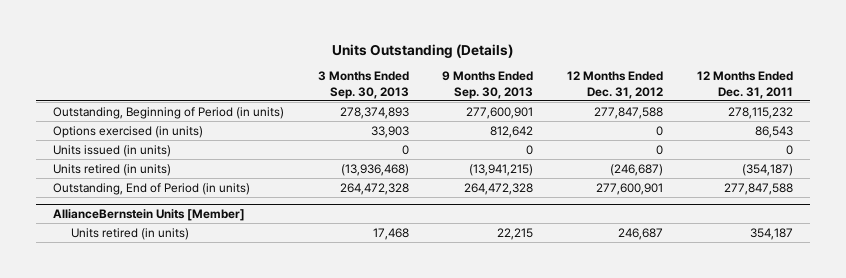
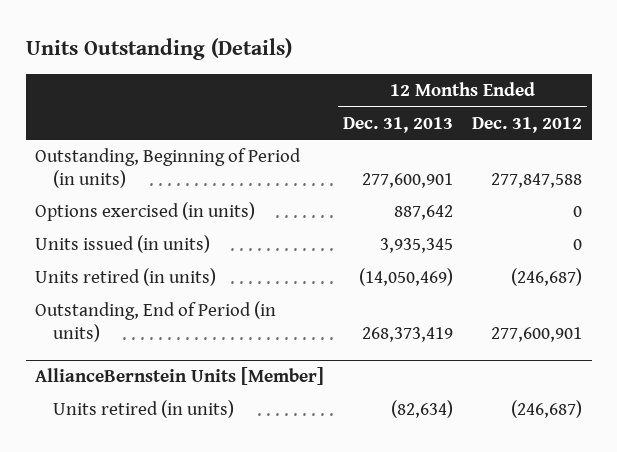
[317,71,409,99] 3 Months Ended Sep. 30, 2013 -> none
[442,71,534,99] 9 Months Ended Sep. 30, 2013 -> none
[697,71,794,99] 12 Months Ended Dec. 31, 2011 -> none
none -> [343,116,454,133] Dec. 31, 2013
[618,227,664,240] 246,687 -> [511,400,583,419] (246,687)

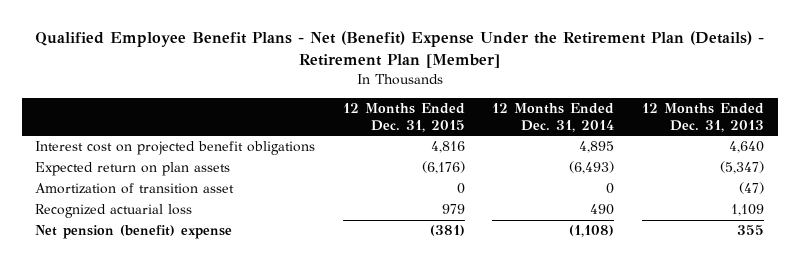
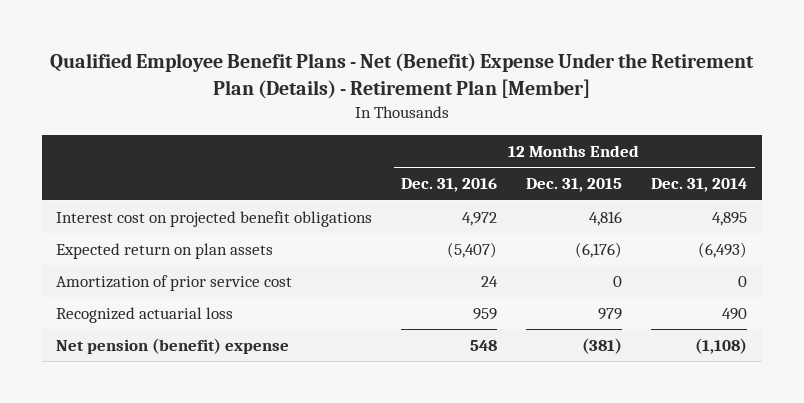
[641,103,764,132] 12 Months Ended Dec. 31, 2013 -> none
none -> [401,178,498,193] Dec. 31, 2016
[35,183,235,195] Amortization of transition asset -> none
none -> [56,274,293,291] Amortization of prior service cost

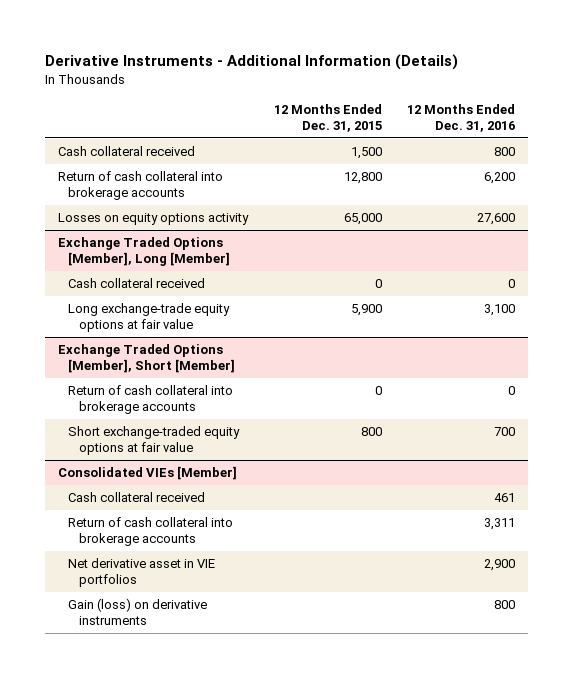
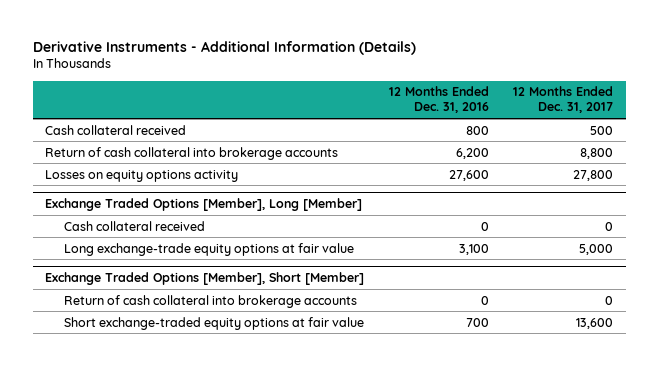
[273,103,382,132] 12 Months Ended Dec. 31, 2015 -> none
none -> [513,86,614,114] 12 Months Ended Dec. 31, 2017
[58,466,238,481] Consolidated VIEs [Member] -> none
[68,492,206,503] Cash collateral received -> none
[68,517,234,547] Return of cash collateral into brokerage accounts -> none
[68,558,216,588] Net derivative asset in VIE portfolios -> none
[68,598,208,626] Gain (loss) on derivative instruments -> none

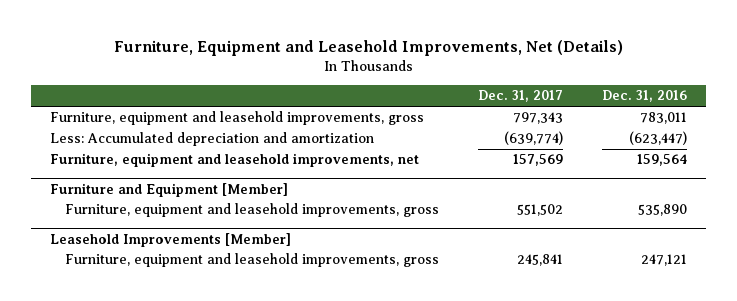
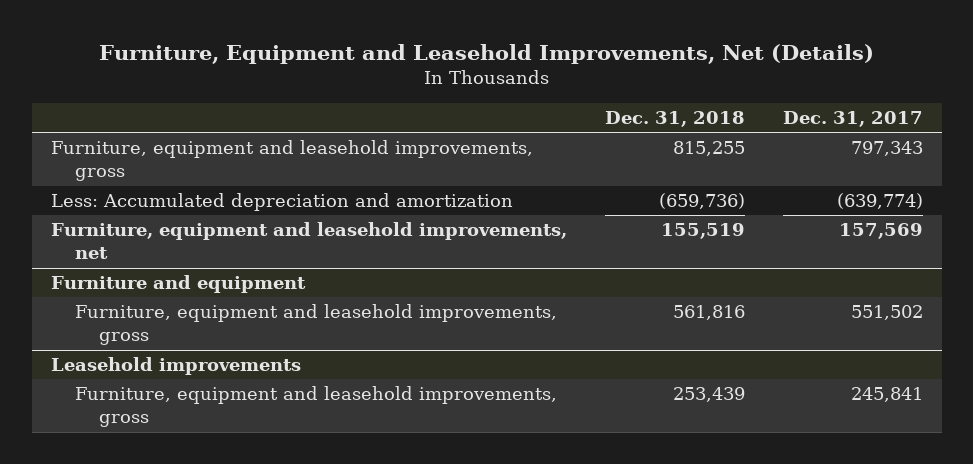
[601,90,687,103] Dec. 31, 2016 -> none
none -> [604,110,745,127] Dec. 31, 2018
[50,182,289,197] Furniture and Equipment [Member] -> [50,275,306,294] Furniture and equipment
[50,232,292,247] Leasehold Improvements [Member] -> [50,357,301,376] Leasehold improvements

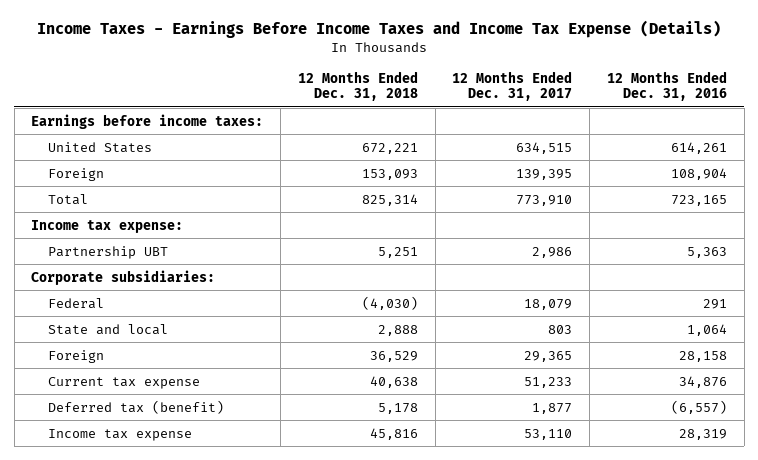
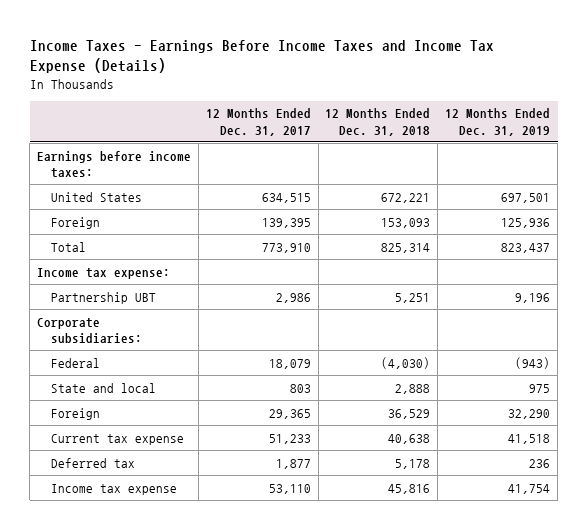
[606,70,727,102] 12 Months Ended Dec. 31, 2016 -> none
none -> [445,108,551,136] 12 Months Ended Dec. 31, 2019
[47,399,224,414] Deferred tax (benefit) -> [50,457,135,468] Deferred tax

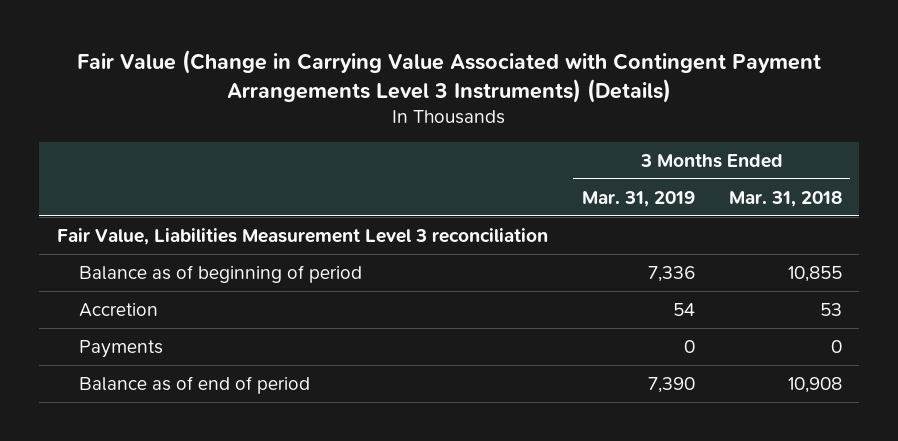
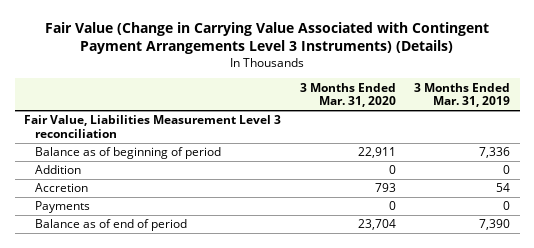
[728,190,842,207] Mar. 31, 2018 -> none
none -> [299,82,396,108] 3 Months Ended Mar. 31, 2020
none -> [35,165,82,175] Addition

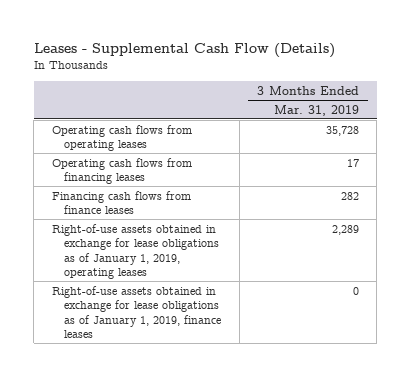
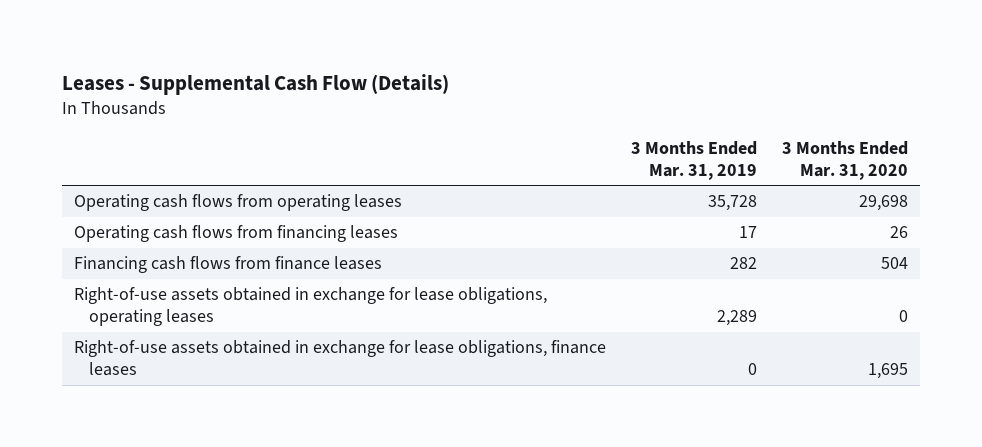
none -> [781,140,908,180] 3 Months Ended Mar. 31, 2020
[51,223,220,280] Right-of-use assets obtained in exchange for lease obligations as of January 1, 2019, operating leases -> [74,287,548,327] Right-of-use assets obtained in exchange for lease obligations, operating leases
[51,285,222,339] Right-of-use assets obtained in exchange for lease obligations as of January 1, 2019, finance leases -> [74,340,607,377] Right-of-use assets obtained in exchange for lease obligations, finance leases

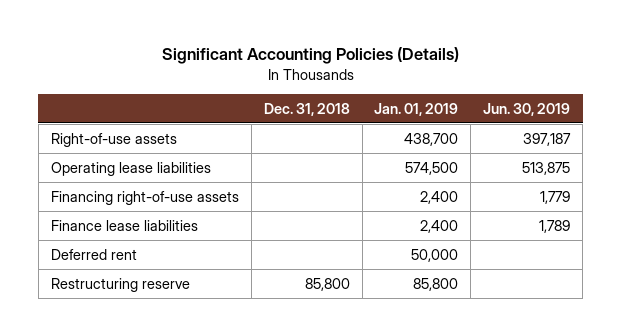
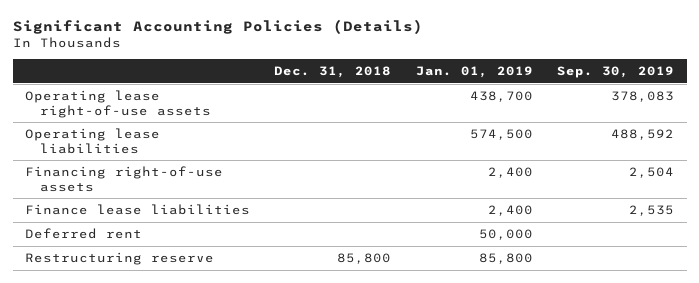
[483,102,571,116] Jun. 30, 2019 -> none
none -> [557,66,675,79] Sep. 30, 2019
[50,132,177,147] Right-of-use assets -> [24,89,212,118] Operating lease right-of-use assets

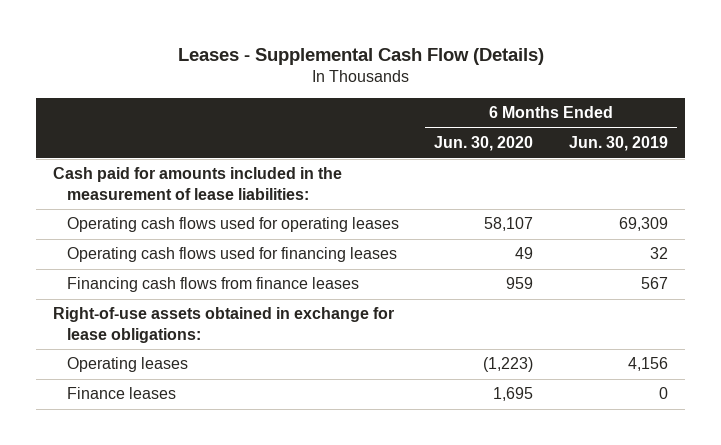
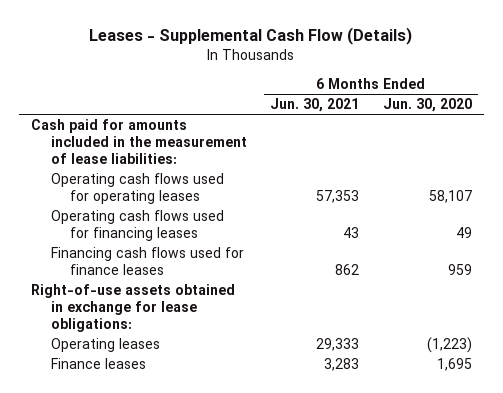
[568,136,668,152] Jun. 30, 2019 -> none
none -> [270,98,360,113] Jun. 30, 2021
[66,277,359,293] Financing cash flows from finance leases -> [50,247,244,275] Financing cash flows used for finance leases

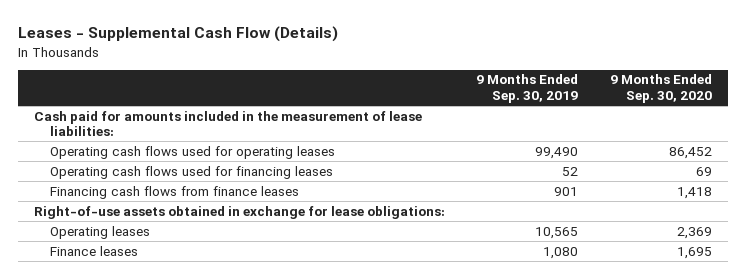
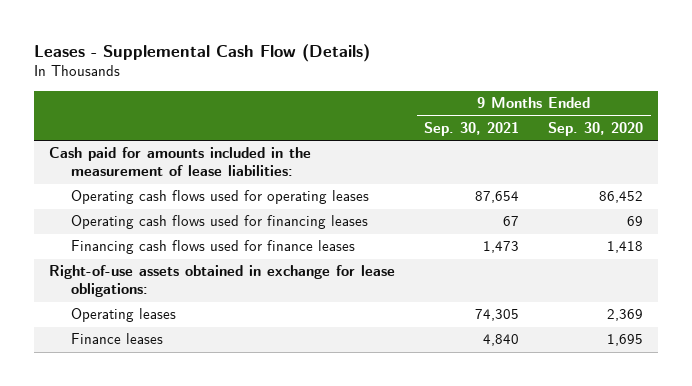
[476,74,579,103] 9 Months Ended Sep. 30, 2019 -> none
none -> [423,122,519,137] Sep. 30, 2021
[50,185,300,199] Financing cash flows from finance leases -> [71,240,356,255] Financing cash flows used for finance leases

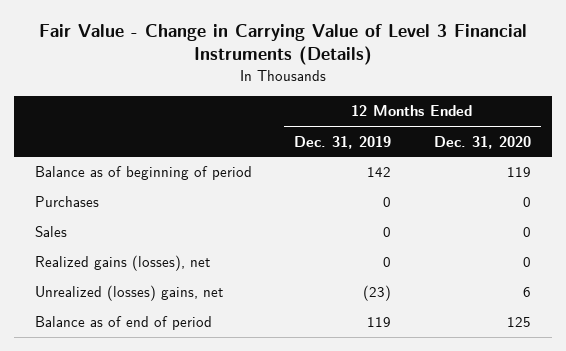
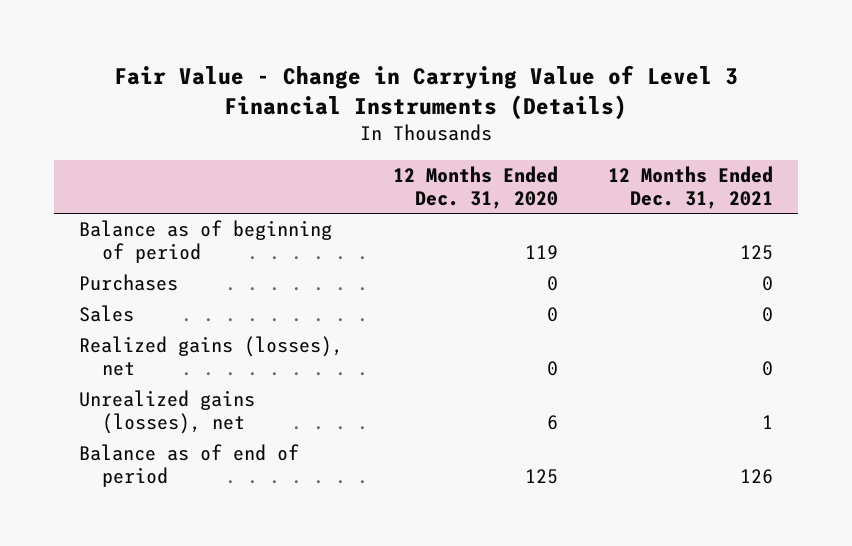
[294,135,392,149] Dec. 31, 2019 -> none
none -> [607,165,773,209] 12 Months Ended Dec. 31, 2021
[34,285,223,302] Unrealized (losses) gains, net -> [78,390,255,435] Unrealized gains (losses), net

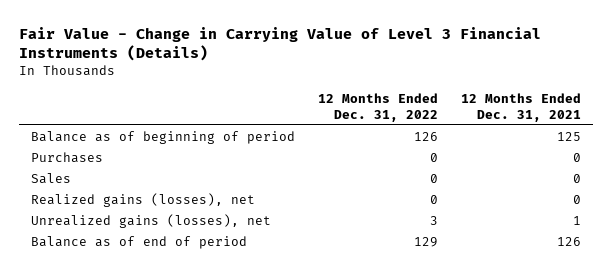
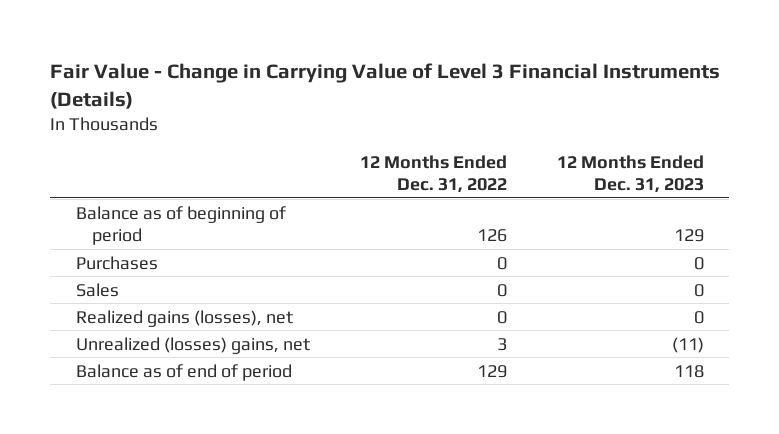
[461,92,582,122] 12 Months Ended Dec. 31, 2021 -> none
none -> [556,154,704,194] 12 Months Ended Dec. 31, 2023
[30,213,271,228] Unrealized gains (losses), net -> [75,336,310,354] Unrealized (losses) gains, net

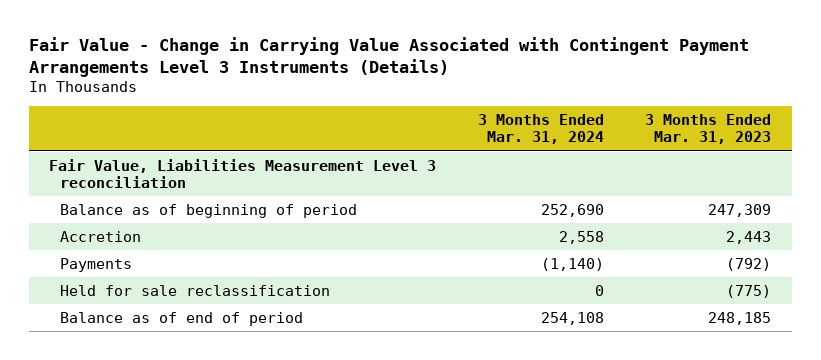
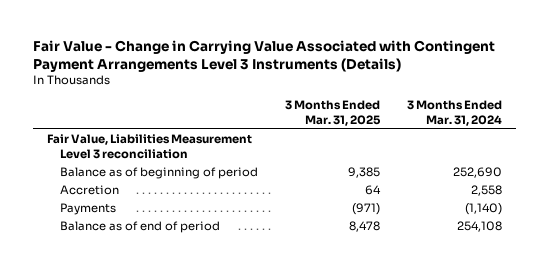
[645,114,772,145] 3 Months Ended Mar. 31, 2023 -> none
none -> [285,100,382,126] 3 Months Ended Mar. 31, 2025
[59,284,330,296] Held for sale reclassification -> none

